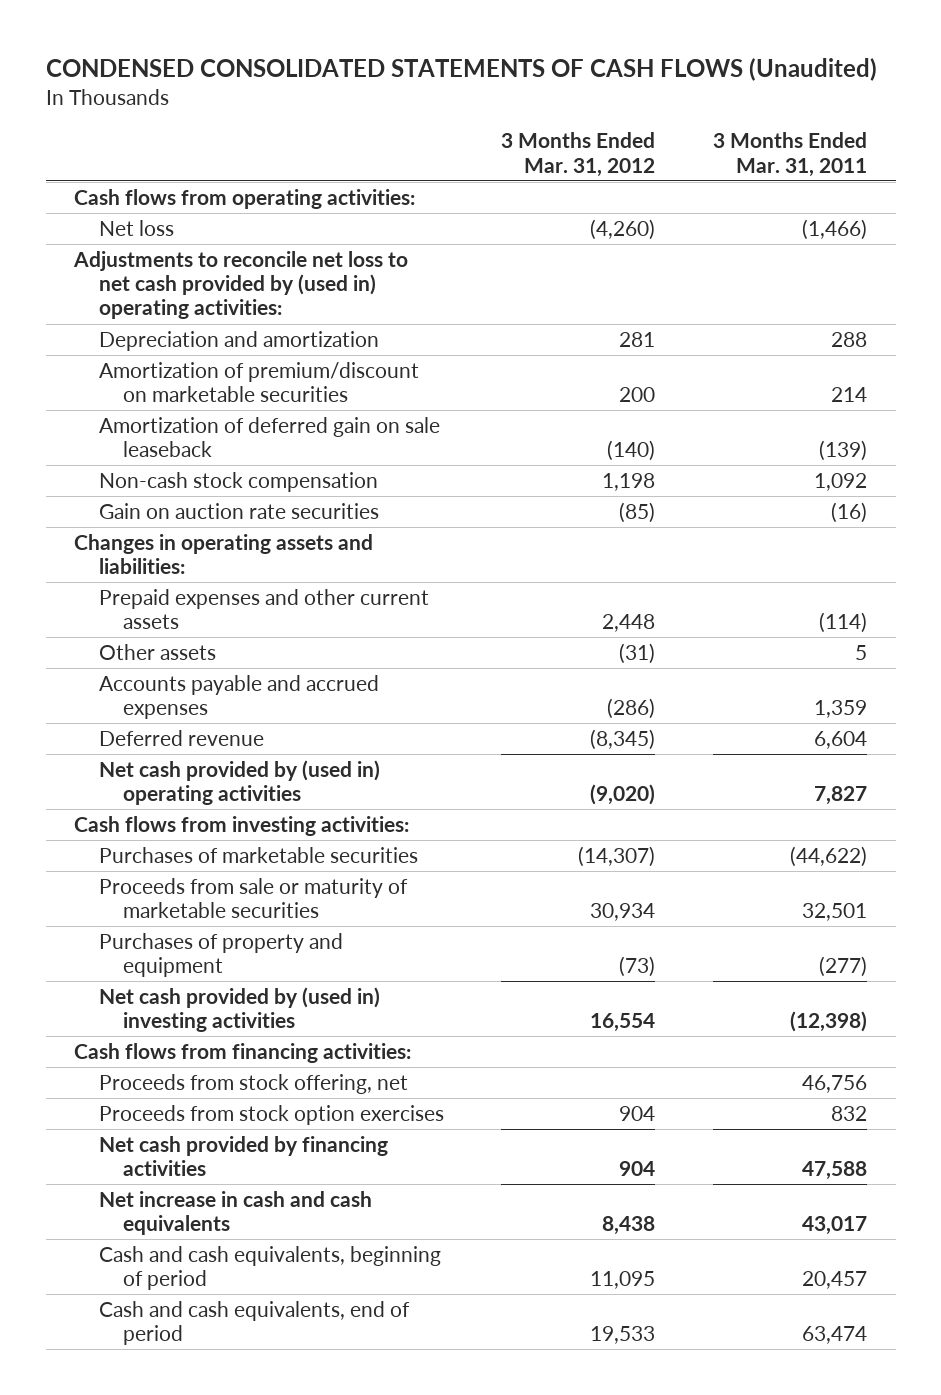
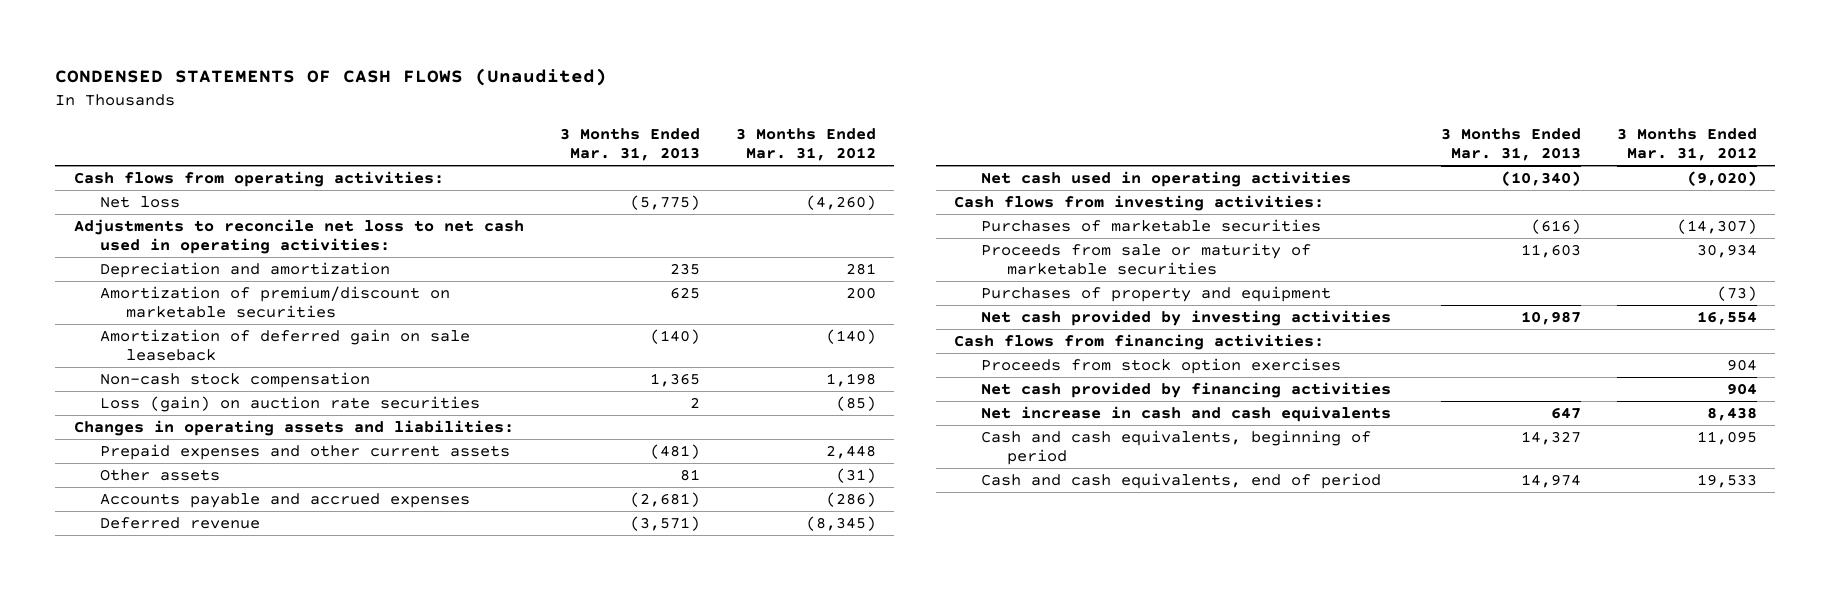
[45,58,877,82] CONDENSED CONSOLIDATED STATEMENTS OF CASH FLOWS (Unaudited) -> [55,67,608,86] CONDENSED STATEMENTS OF CASH FLOWS (Unaudited)
[712,132,867,177] 3 Months Ended Mar. 31, 2011 -> none
none -> [559,127,700,162] 3 Months Ended Mar. 31, 2013
[73,250,409,320] Adjustments to reconcile net loss to net cash provided by (used in) operating activities: -> [73,218,524,255] Adjustments to reconcile net loss to net cash used in operating activities:
[98,502,379,519] Gain on auction rate securities -> [99,395,480,412] Loss (gain) on auction rate securities
[98,759,380,806] Net cash provided by (used in) operating activities -> [980,170,1351,187] Net cash used in operating activities
[98,986,380,1033] Net cash provided by (used in) investing activities -> [980,309,1391,326] Net cash provided by investing activities
[98,1073,408,1094] Proceeds from stock offering, net -> none

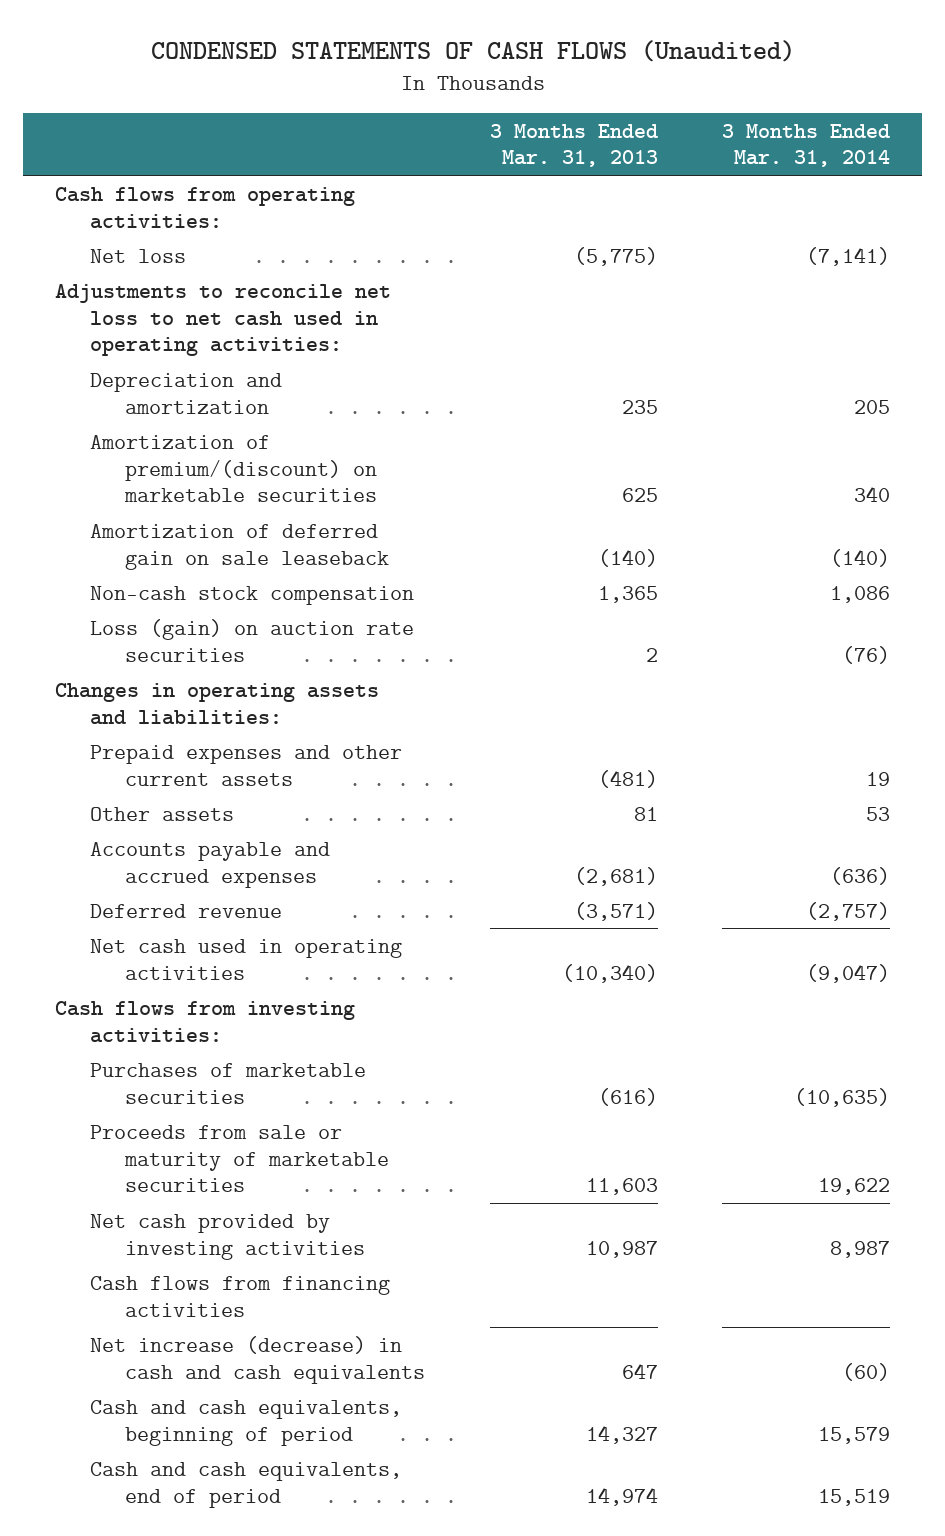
[735,127,876,162] 3 Months Ended Mar. 31, 2012 -> none
none -> [722,123,891,168] 3 Months Ended Mar. 31, 2014
[99,285,450,319] Amortization of premium/discount on marketable securities -> [90,434,378,503] Amortization of premium/(discount) on marketable securities
[980,285,1331,302] Purchases of property and equipment -> none
[954,333,1325,350] Cash flows from financing activities: -> none
[980,357,1341,374] Proceeds from stock option exercises -> none
[980,381,1391,398] Net cash provided by financing activities -> [90,1275,391,1317] Cash flows from financing activities
[980,405,1391,422] Net increase in cash and cash equivalents -> [90,1335,426,1384] Net increase (decrease) in cash and cash equivalents

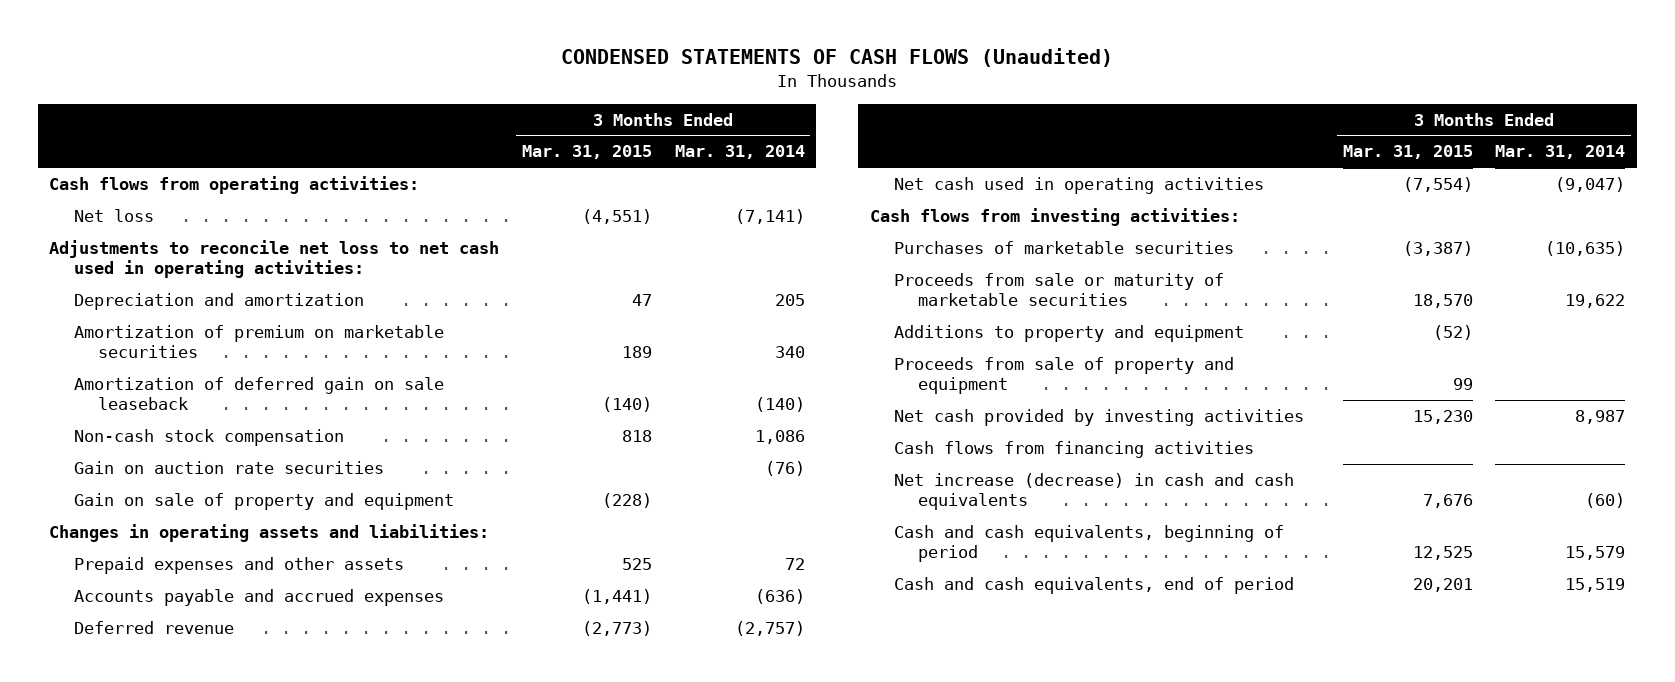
[489,123,658,168] 3 Months Ended Mar. 31, 2013 -> none
none -> [522,145,653,160] Mar. 31, 2015
[90,434,378,503] Amortization of premium/(discount) on marketable securities -> [73,324,444,359] Amortization of premium on marketable securities
[90,618,415,662] Loss (gain) on auction rate securities -> [73,460,384,474] Gain on auction rate securities
none -> [73,492,454,510] Gain on sale of property and equipment
[90,806,235,821] Other assets -> none
[90,744,403,786] Prepaid expenses and other current assets -> [73,556,404,574] Prepaid expenses and other assets
[866,771,891,786] 19 -> [784,557,805,570] 72
none -> [894,324,1245,342] Additions to property and equipment
none -> [894,356,1235,395] Proceeds from sale of property and equipment

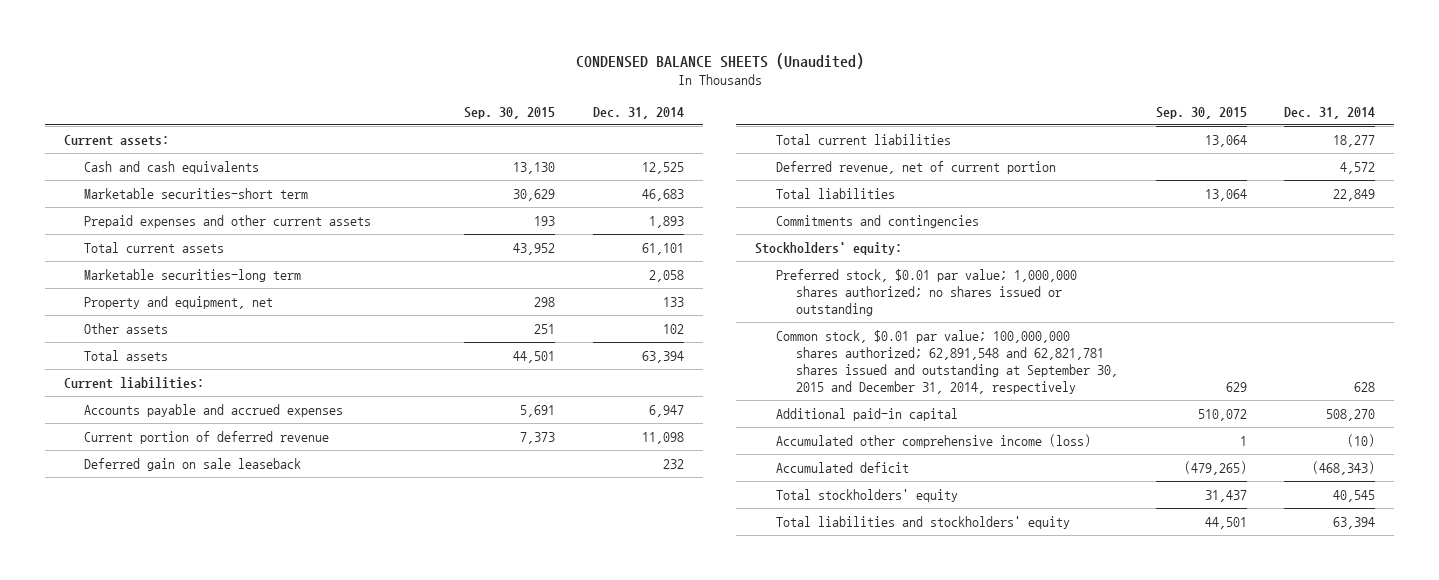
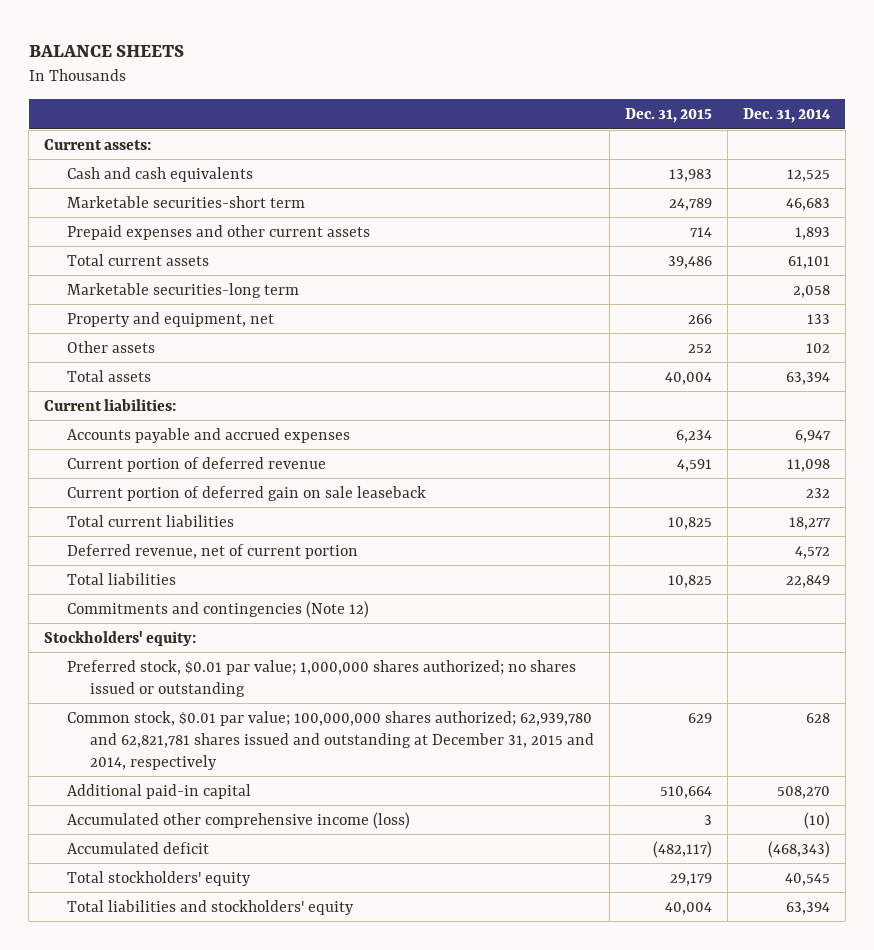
[575,52,864,69] CONDENSED BALANCE SHEETS (Unaudited) -> [28,44,184,57] BALANCE SHEETS
[463,106,555,119] Sep. 30, 2015 -> none
none -> [625,108,713,124] Dec. 31, 2015
[83,457,301,471] Deferred gain on sale leaseback -> [67,485,427,501] Current portion of deferred gain on sale leaseback
[775,214,979,228] Commitments and contingencies -> [67,600,370,618] Commitments and contingencies (Note 12)
[775,329,1118,394] Common stock, $0.01 par value; 100,000,000 shares authorized; 62,891,548 and 62,821,781 shares issued and outstanding at September 30, 2015 and December 31, 2014, respectively -> [67,710,595,770] Common stock, $0.01 par value; 100,000,000 shares authorized; 62,939,780 and 62,821,781 shares issued and outstanding at December 31, 2015 and 2014, respectively

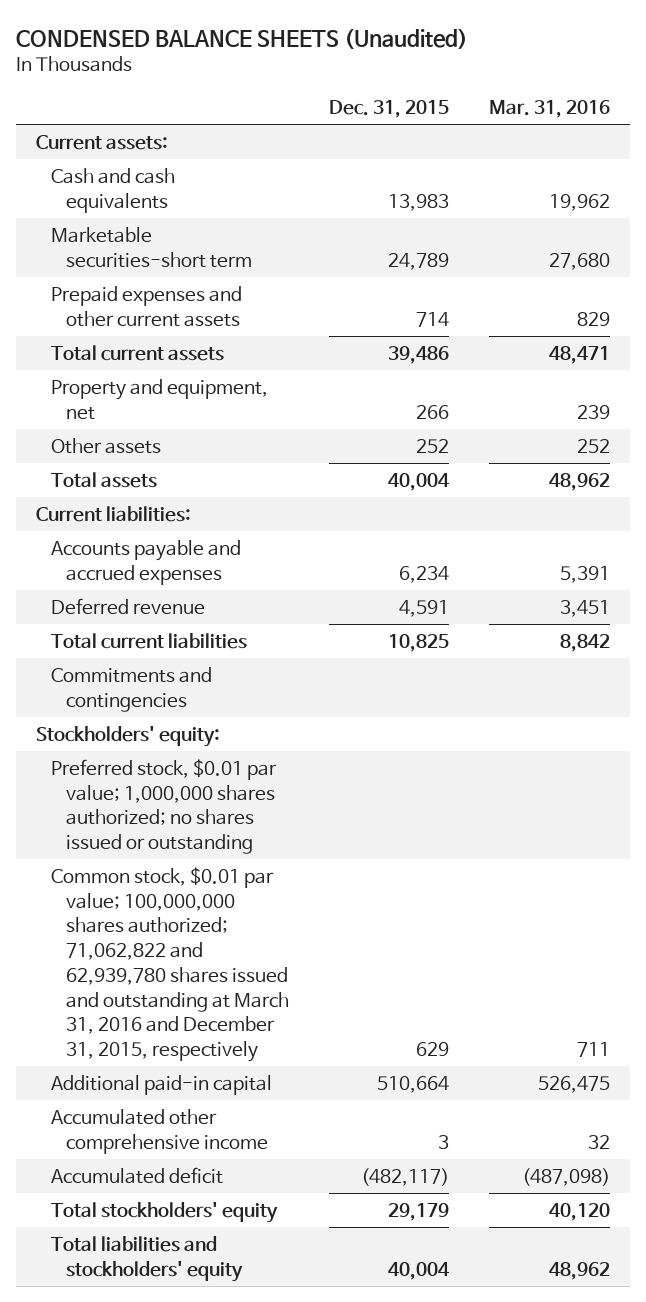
[28,44,184,57] BALANCE SHEETS -> [16,27,469,49] CONDENSED BALANCE SHEETS (Unaudited)
[742,108,831,124] Dec. 31, 2014 -> none
none -> [489,100,611,119] Mar. 31, 2016
[67,282,300,298] Marketable securities-long term -> none
[67,485,427,501] Current portion of deferred gain on sale leaseback -> none
[67,456,327,472] Current portion of deferred revenue -> [51,597,206,615] Deferred revenue
[67,543,359,559] Deferred revenue, net of current portion -> none
[67,572,177,585] Total liabilities -> none
[67,600,370,618] Commitments and contingencies (Note 12) -> [51,666,213,712] Commitments and contingencies
[67,710,595,770] Common stock, $0.01 par value; 100,000,000 shares authorized; 62,939,780 and 62,821,781 shares issued and outstanding at December 31, 2015 and 2014, respectively -> [51,866,290,1063] Common stock, $0.01 par value; 100,000,000 shares authorized; 71,062,822 and 62,939,780 shares issued and outstanding at March 31, 2016 and December 31, 2015, respectively
[67,811,411,829] Accumulated other comprehensive income (loss) -> [51,1108,269,1154] Accumulated other comprehensive income

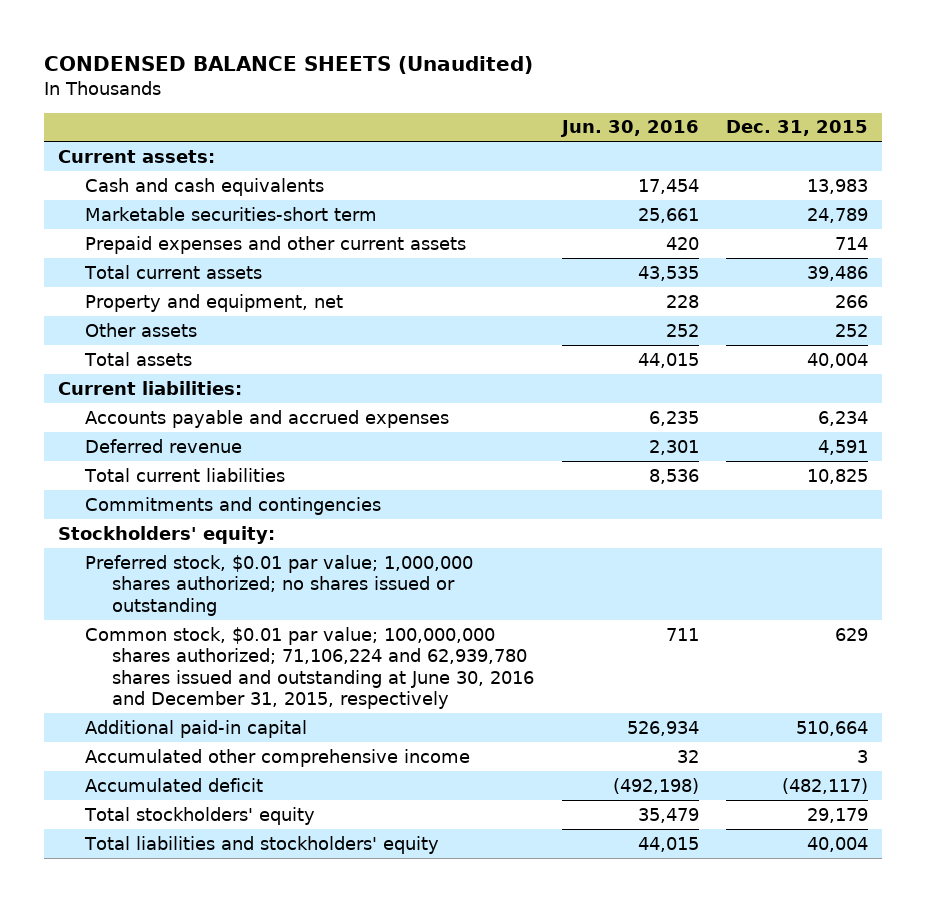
[489,100,611,119] Mar. 31, 2016 -> none
none -> [559,120,699,138] Jun. 30, 2016
[51,866,290,1063] Common stock, $0.01 par value; 100,000,000 shares authorized; 71,062,822 and 62,939,780 shares issued and outstanding at March 31, 2016 and December 31, 2015, respectively -> [84,626,534,709] Common stock, $0.01 par value; 100,000,000 shares authorized; 71,106,224 and 62,939,780 shares issued and outstanding at June 30, 2016 and December 31, 2015, respectively

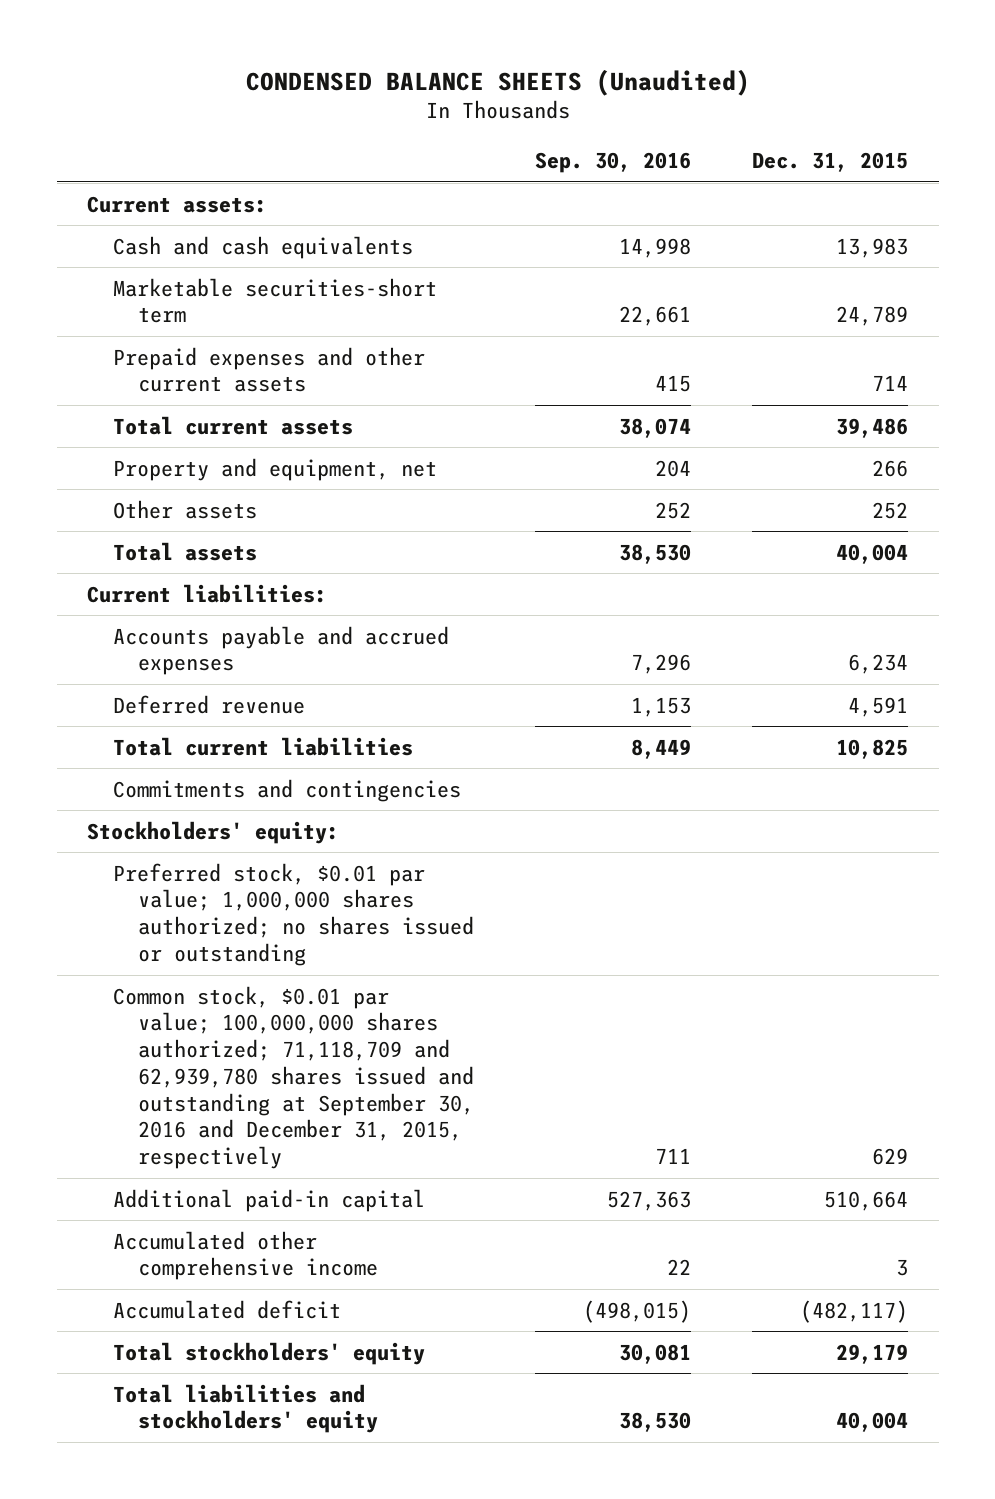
[559,120,699,138] Jun. 30, 2016 -> none
none -> [535,152,692,174] Sep. 30, 2016
[84,626,534,709] Common stock, $0.01 par value; 100,000,000 shares authorized; 71,106,224 and 62,939,780 shares issued and outstanding at June 30, 2016 and December 31, 2015, respectively -> [112,985,475,1170] Common stock, $0.01 par value; 100,000,000 shares authorized; 71,118,709 and 62,939,780 shares issued and outstanding at September 30, 2016 and December 31, 2015, respectively

